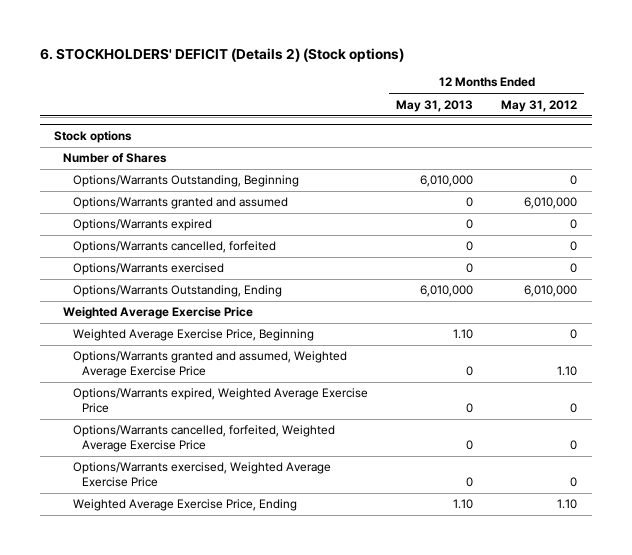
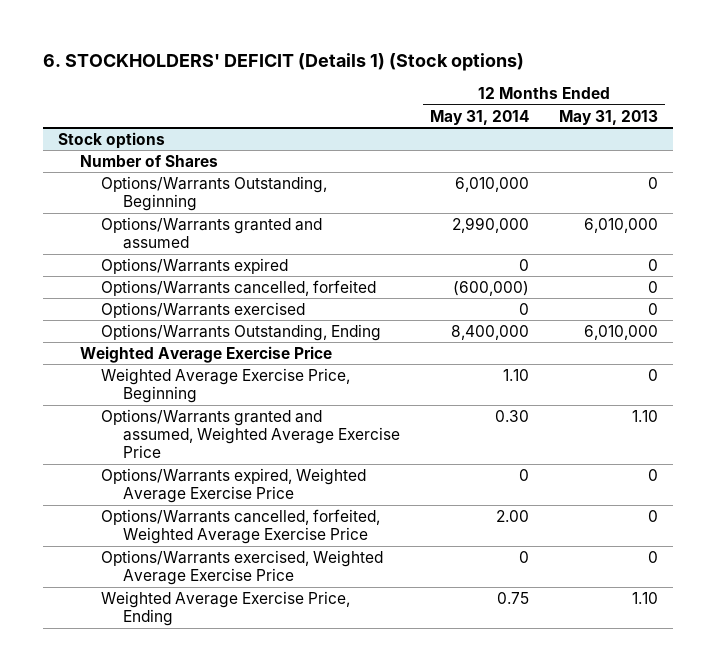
[40,47,405,62] 6. STOCKHOLDERS' DEFICIT (Details 2) (Stock options) -> [42,52,524,71] 6. STOCKHOLDERS' DEFICIT (Details 1) (Stock options)
[501,99,578,112] May 31, 2012 -> none
none -> [430,109,530,125] May 31, 2014
[419,175,473,188] 6,010,000 -> [647,176,658,189] 0
[465,197,473,208] 0 -> [583,217,658,233] 6,010,000
[452,329,473,340] 1.10 -> [647,368,658,381] 0
[465,366,473,377] 0 -> [631,409,658,422] 1.10

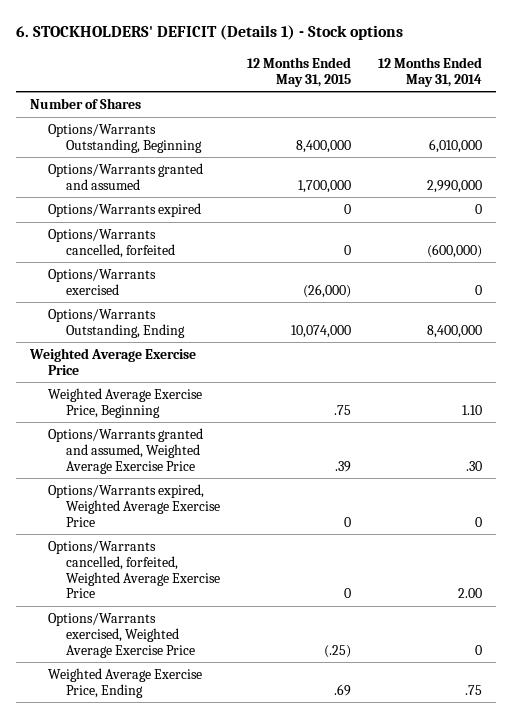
[42,52,524,71] 6. STOCKHOLDERS' DEFICIT (Details 1) (Stock options) -> [16,25,404,41] 6. STOCKHOLDERS' DEFICIT (Details 1) - Stock options
[558,109,658,125] May 31, 2013 -> none
none -> [247,56,352,87] 12 Months Ended May 31, 2015
[57,131,165,149] Stock options -> none
[495,409,530,422] 0.30 -> [466,460,483,471] .30
[497,591,530,604] 0.75 -> [465,684,483,695] .75

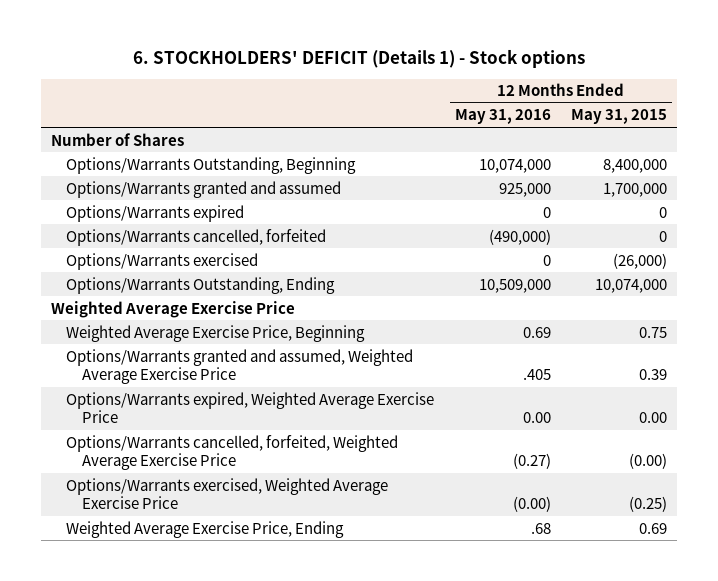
[378,56,483,87] 12 Months Ended May 31, 2014 -> none
none -> [454,109,551,125] May 31, 2016
[334,404,352,415] .75 -> [638,326,667,338] 0.75
[335,460,352,472] .39 -> [638,369,667,381] 0.39
[344,516,352,527] 0 -> [638,412,667,424] 0.00
[344,588,352,599] 0 -> [628,453,667,470] (0.00)
[324,644,352,658] (.25) -> [628,496,667,513] (0.25)
[334,683,352,696] .69 -> [638,522,667,534] 0.69

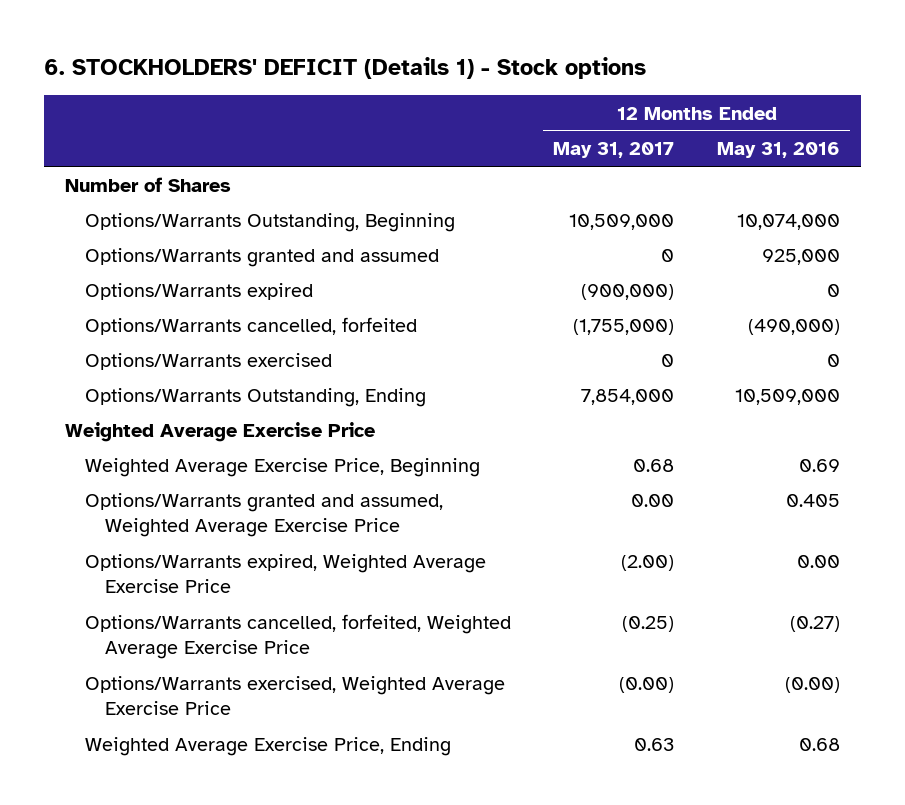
[570,109,667,125] May 31, 2015 -> none
none -> [553,142,675,159] May 31, 2017
[522,369,551,381] .405 -> [785,493,840,507] 0.405
[530,522,551,534] .68 -> [798,737,840,751] 0.68

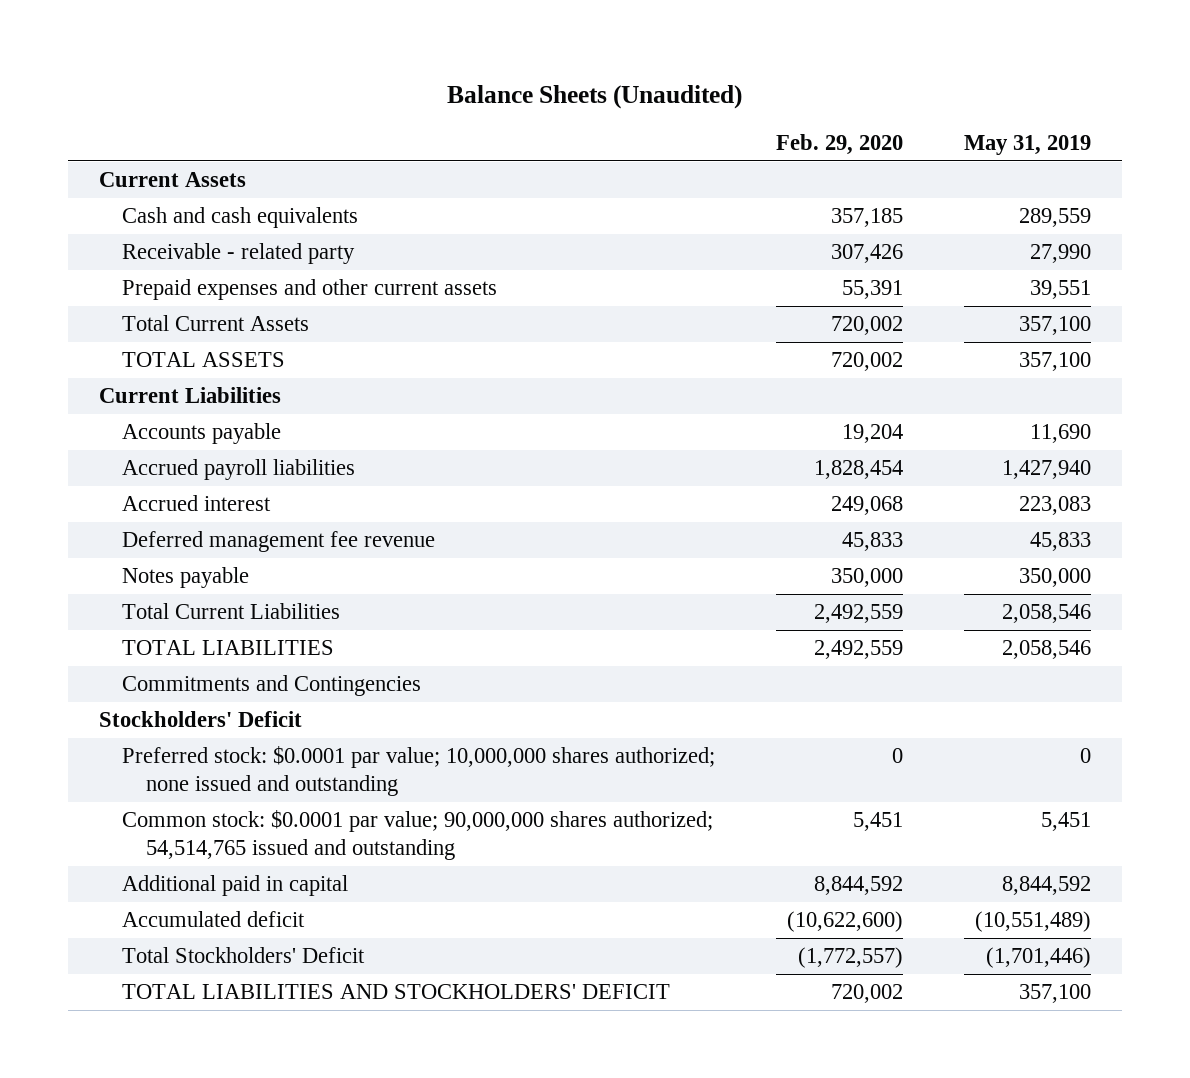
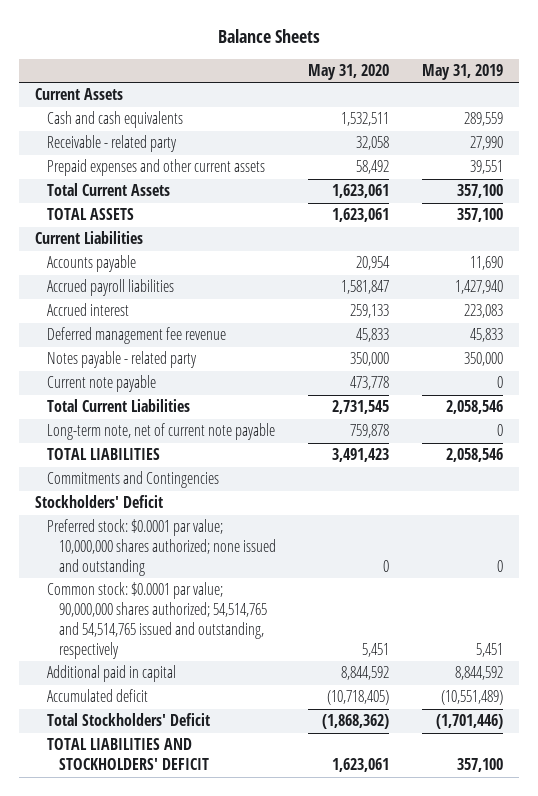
[446,84,742,109] Balance Sheets (Unaudited) -> [217,29,320,44] Balance Sheets
[776,134,904,156] Feb. 29, 2020 -> none
none -> [308,64,390,81] May 31, 2020
none -> [47,351,198,369] Notes payable - related party
[122,567,250,589] Notes payable -> [47,375,157,393] Current note payable
[1019,568,1092,588] 350,000 -> [496,376,503,389] 0
none -> [47,423,276,441] Long-term note, net of current note payable
[122,810,714,860] Common stock: $0.0001 par value; 90,000,000 shares authorized; 54,514,765 issued and outstanding -> [47,582,268,659] Common stock: $0.0001 par value; 90,000,000 shares authorized; 54,514,765 and 54,514,765 issued and outstanding, respectively

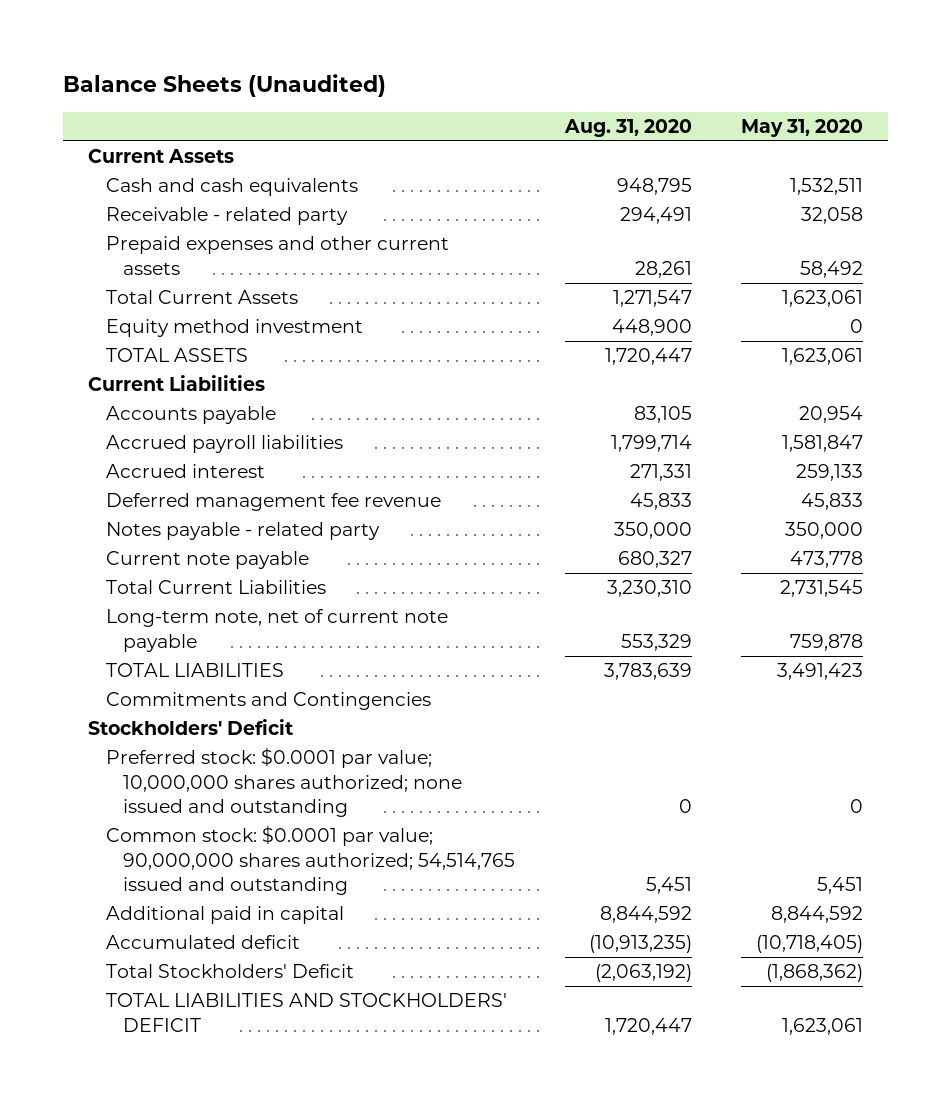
[217,29,320,44] Balance Sheets -> [62,74,386,98] Balance Sheets (Unaudited)
[421,64,503,81] May 31, 2019 -> none
none -> [563,118,692,137] Aug. 31, 2020
none -> [105,319,363,338] Equity method investment
[47,582,268,659] Common stock: $0.0001 par value; 90,000,000 shares authorized; 54,514,765 and 54,514,765 issued and outstanding, respectively -> [105,825,516,896] Common stock: $0.0001 par value; 90,000,000 shares authorized; 54,514,765 issued and outstanding

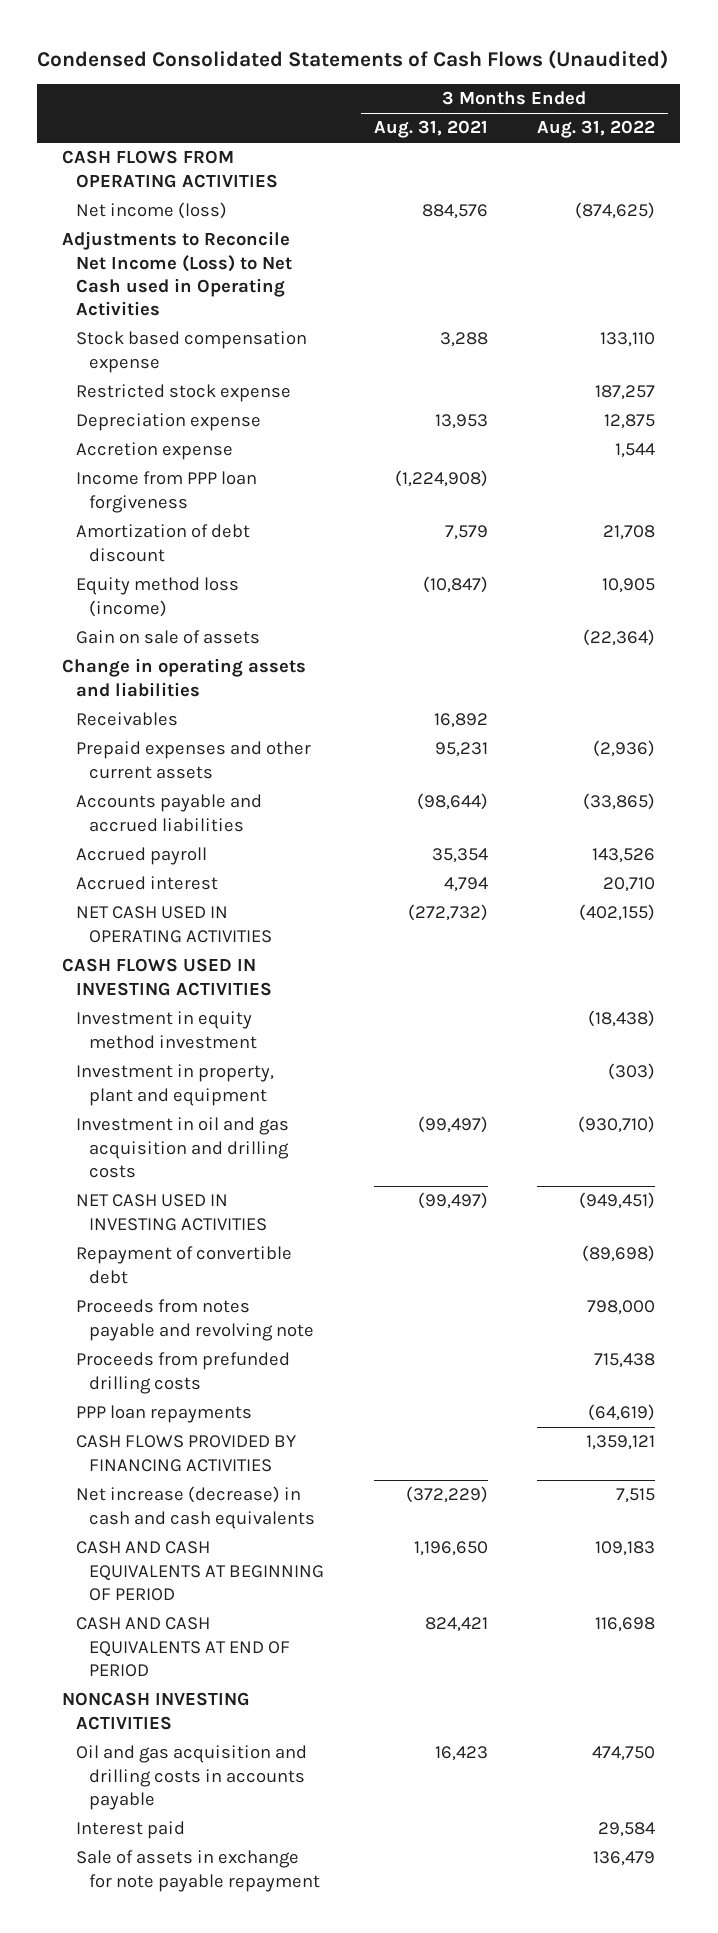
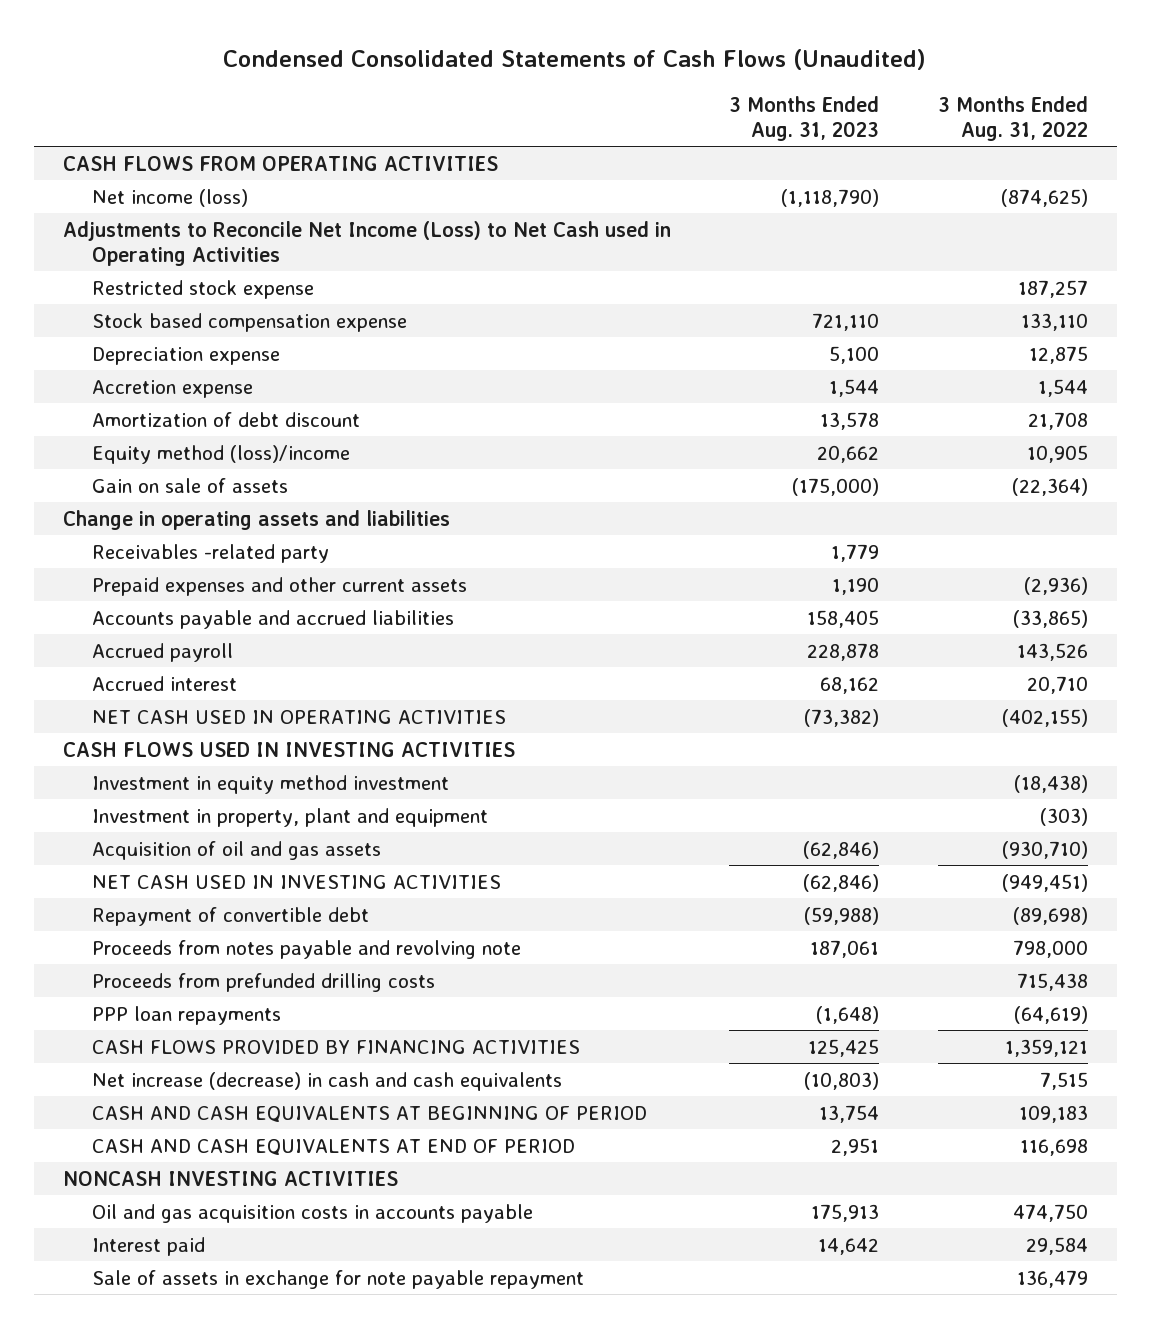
[373,120,488,139] Aug. 31, 2021 -> none
none -> [729,96,880,141] 3 Months Ended Aug. 31, 2023
[75,331,307,373] Stock based compensation expense -> [91,312,407,332] Stock based compensation expense
[75,471,257,513] Income from PPP loan forgiveness -> none
[75,577,239,617] Equity method loss (income) -> [91,444,350,464] Equity method (loss)/income
[75,712,178,727] Receivables -> none
none -> [91,543,329,563] Receivables -related party
[75,1117,289,1179] Investment in oil and gas acquisition and drilling costs -> [91,840,381,860] Acquisition of oil and gas assets
[75,1745,307,1811] Oil and gas acquisition and drilling costs in accounts payable -> [91,1203,533,1223] Oil and gas acquisition costs in accounts payable

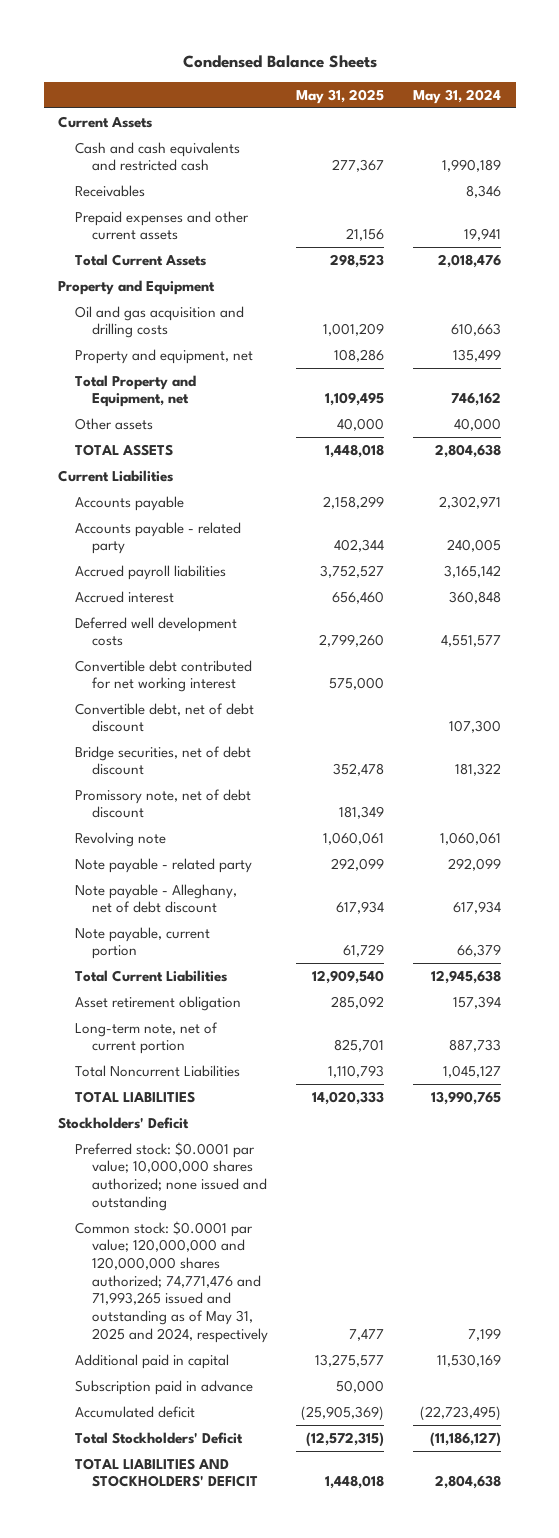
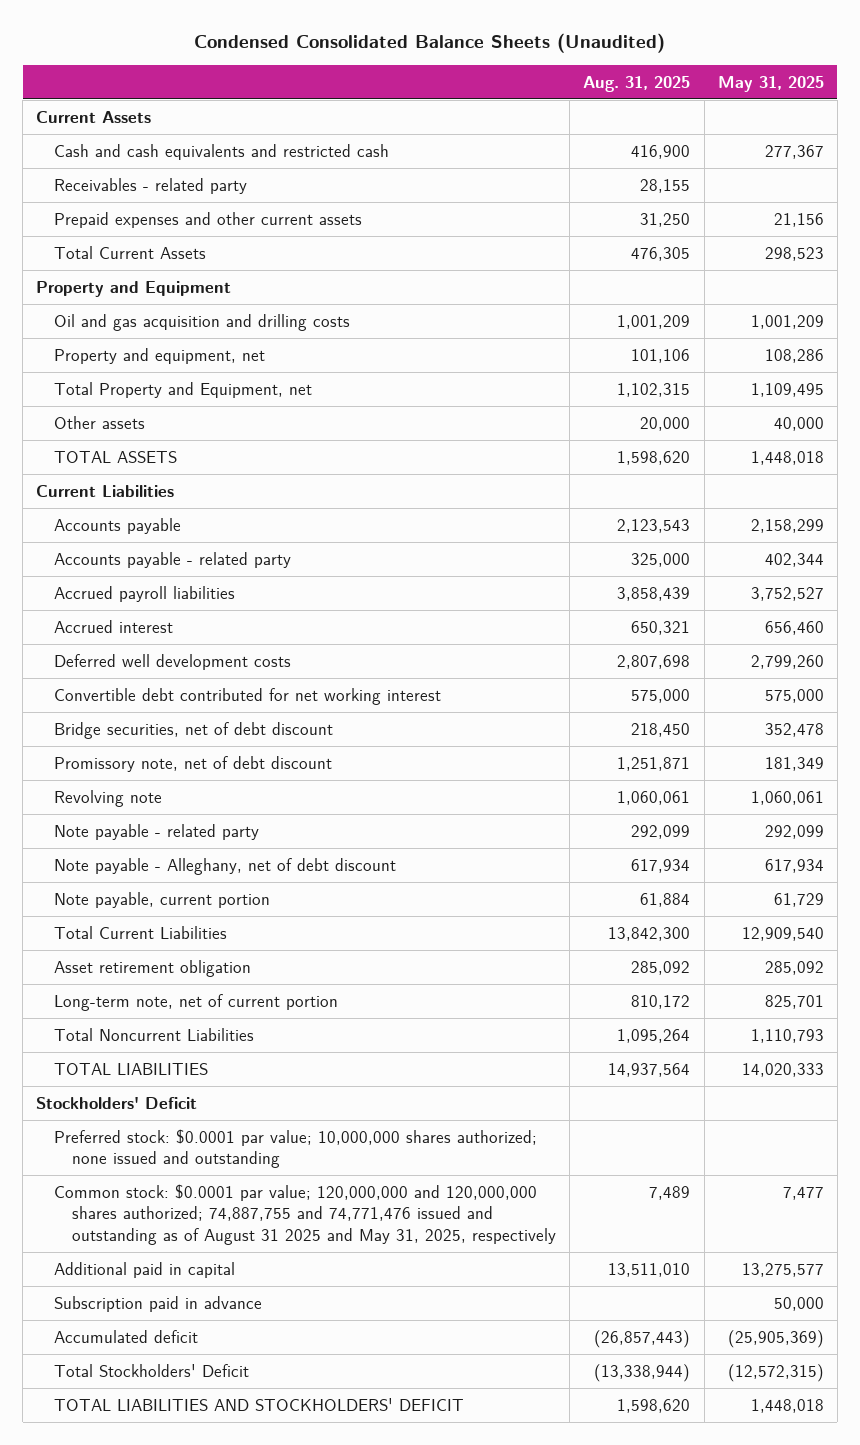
[182,55,377,69] Condensed Balance Sheets -> [193,33,665,54] Condensed Consolidated Balance Sheets (Unaudited)
[413,88,502,104] May 31, 2024 -> none
none -> [583,75,691,92] Aug. 31, 2025
[75,184,146,197] Receivables -> [54,177,248,194] Receivables - related party
[75,702,255,733] Convertible debt, net of debt discount -> none
[75,1220,268,1343] Common stock: $0.0001 par value; 120,000,000 and 120,000,000 shares authorized; 74,771,476 and 71,993,265 issued and outstanding as of May 31, 2025 and 2024, respectively -> [54,1183,557,1245] Common stock: $0.0001 par value; 120,000,000 and 120,000,000 shares authorized; 74,887,755 and 74,771,476 issued and outstanding as of August 31 2025 and May 31, 2025, respectively

